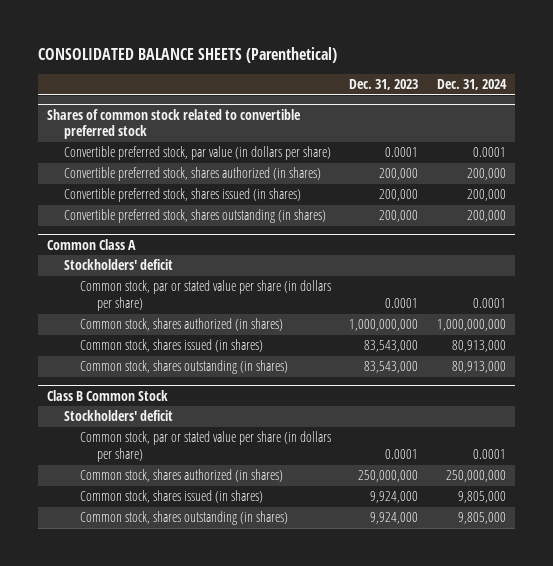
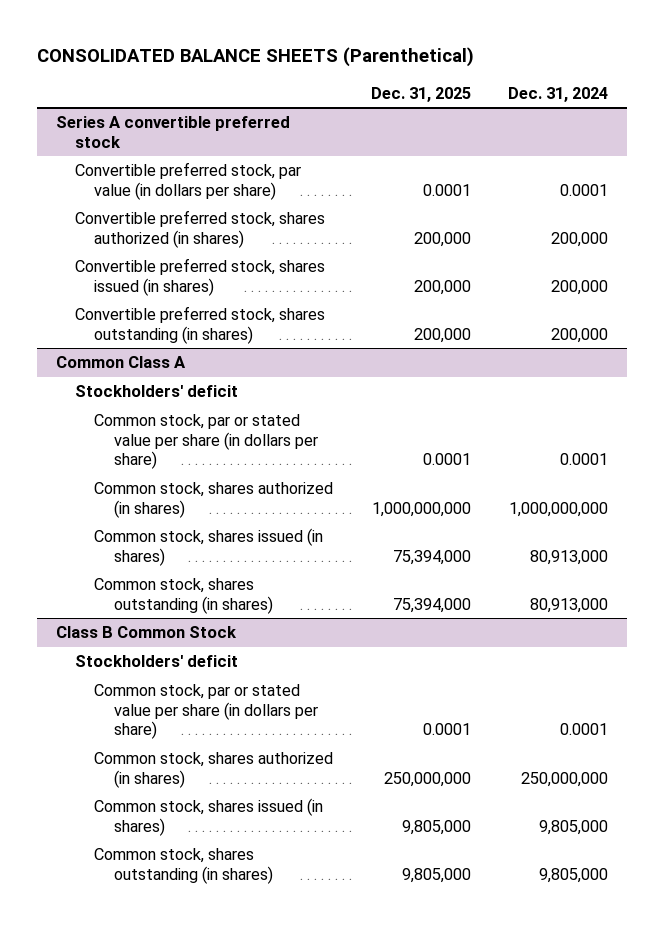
[349,79,419,91] Dec. 31, 2023 -> none
none -> [370,86,471,102] Dec. 31, 2025
[47,108,302,140] Shares of common stock related to convertible preferred stock -> [55,116,290,148] Series A convertible preferred stock

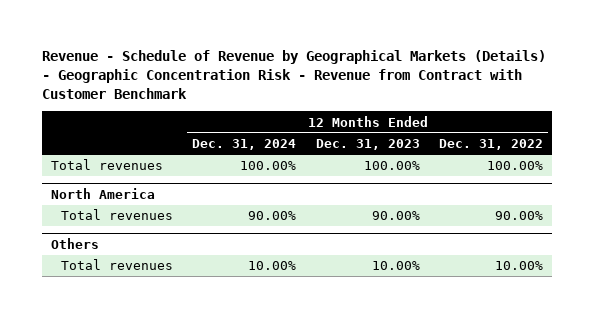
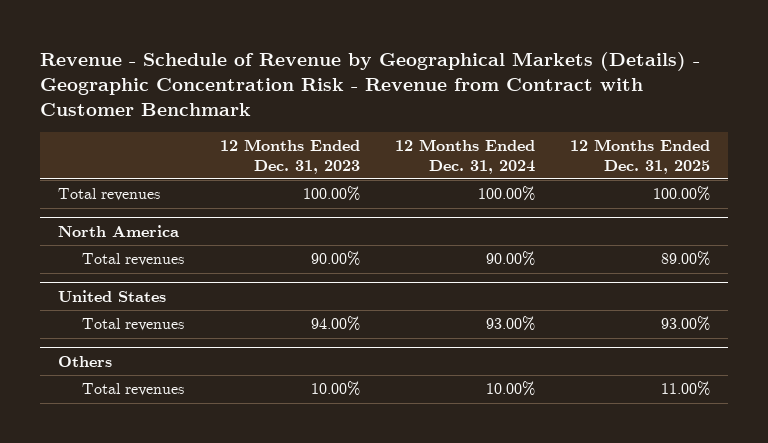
[438,138,543,150] Dec. 31, 2022 -> none
none -> [570,139,711,174] 12 Months Ended Dec. 31, 2025
none -> [57,289,166,302] United States
none -> [82,318,185,332] Total revenues

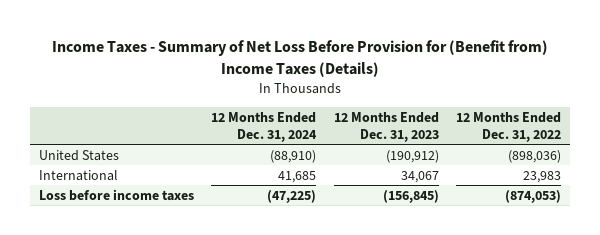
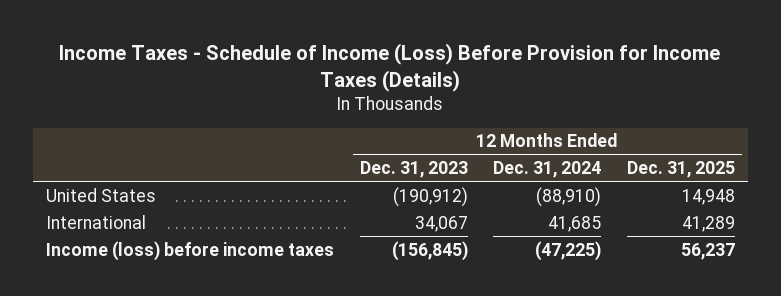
[52,40,549,77] Income Taxes - Summary of Net Loss Before Provision for (Benefit from) Income Taxes (Details) -> [59,43,721,93] Income Taxes - Schedule of Income (Loss) Before Provision for Income Taxes (Details)
[456,111,562,142] 12 Months Ended Dec. 31, 2022 -> none
none -> [627,161,736,179] Dec. 31, 2025
[38,188,194,201] Loss before income taxes -> [45,240,334,261] Income (loss) before income taxes

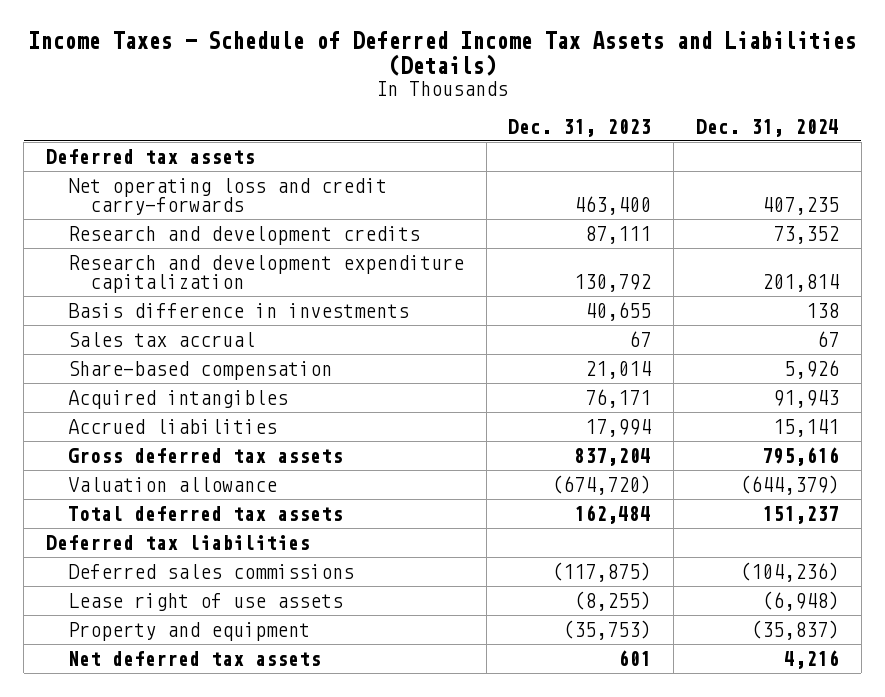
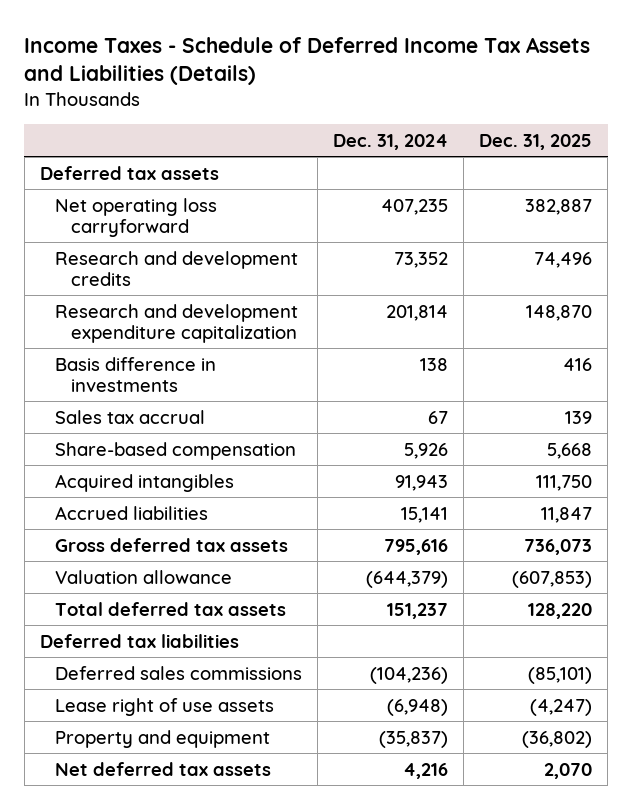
[508,118,652,137] Dec. 31, 2023 -> none
none -> [479,133,593,150] Dec. 31, 2025
[68,177,388,216] Net operating loss and credit carry-forwards -> [55,197,218,237] Net operating loss carryforward

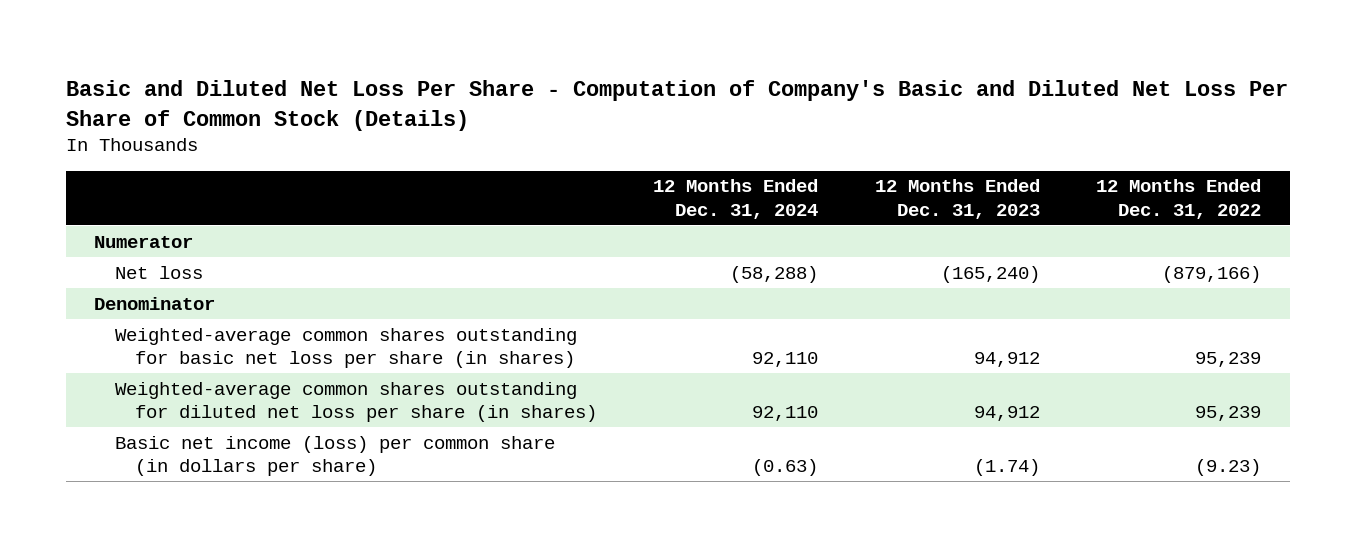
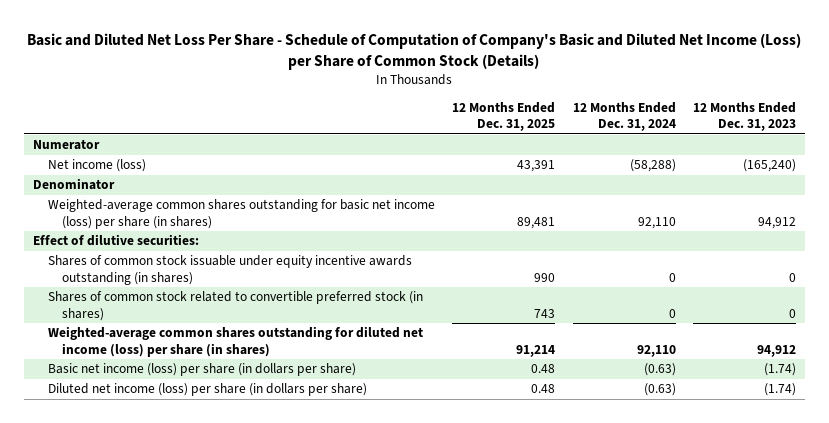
[66,79,1289,131] Basic and Diluted Net Loss Per Share - Computation of Company's Basic and Diluted Net Loss Per Share of Common Stock (Details) -> [27,32,802,70] Basic and Diluted Net Loss Per Share - Schedule of Computation of Company's Basic and Diluted Net Income (Loss) per Share of Common Stock (Details)
[1096,179,1262,219] 12 Months Ended Dec. 31, 2022 -> none
none -> [452,102,556,132] 12 Months Ended Dec. 31, 2025
[114,265,203,279] Net loss -> [47,159,146,173] Net income (loss)
[114,327,577,369] Weighted-average common shares outstanding for basic net loss per share (in shares) -> [47,199,435,229] Weighted-average common shares outstanding for basic net income (loss) per share (in shares)
none -> [32,234,199,247] Effect of dilutive securities:
none -> [47,255,412,285] Shares of common stock issuable under equity incentive awards outstanding (in shares)
none -> [47,291,423,321] Shares of common stock related to convertible preferred stock (in shares)
[114,381,597,423] Weighted-average common shares outstanding for diluted net loss per share (in shares) -> [47,326,423,357] Weighted-average common shares outstanding for diluted net income (loss) per share (in shares)
[114,435,555,477] Basic net income (loss) per common share (in dollars per share) -> [47,363,356,377] Basic net income (loss) per share (in dollars per share)
none -> [47,383,367,397] Diluted net income (loss) per share (in dollars per share)

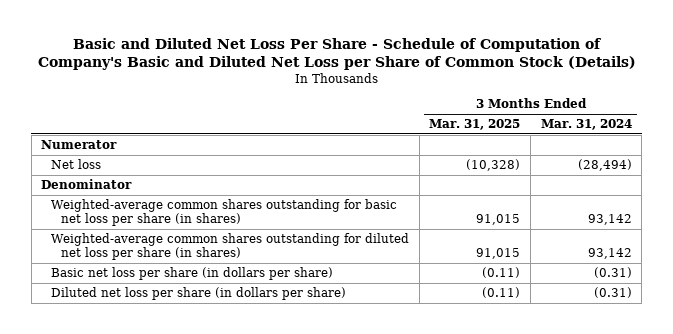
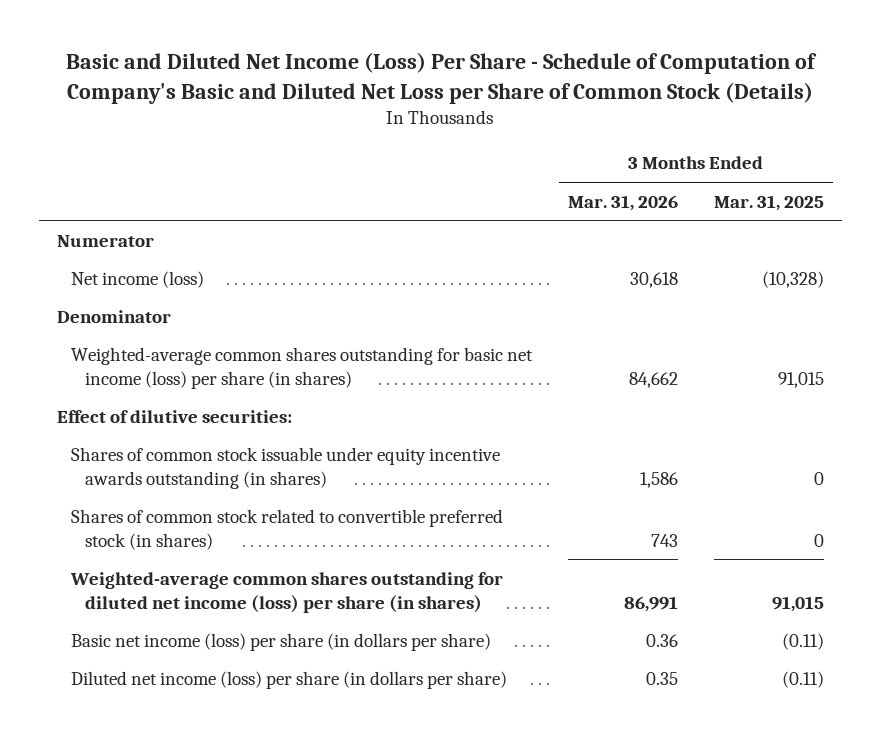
[37,38,636,71] Basic and Diluted Net Loss Per Share - Schedule of Computation of Company's Basic and Diluted Net Loss per Share of Common Stock (Details) -> [66,51,818,104] Basic and Diluted Net Income (Loss) Per Share - Schedule of Computation of Company's Basic and Diluted Net Loss per Share of Common Stock (Details)
[540,119,632,131] Mar. 31, 2024 -> none
none -> [568,194,679,211] Mar. 31, 2026
[51,159,102,170] Net loss -> [71,270,205,288] Net income (loss)
[51,199,398,227] Weighted-average common shares outstanding for basic net loss per share (in shares) -> [71,346,534,389] Weighted-average common shares outstanding for basic net income (loss) per share (in shares)
none -> [56,409,292,423] Effect of dilutive securities:
none -> [71,446,501,489] Shares of common stock issuable under equity incentive awards outstanding (in shares)
none -> [71,508,504,550] Shares of common stock related to convertible preferred stock (in shares)
[51,233,410,261] Weighted-average common shares outstanding for diluted net loss per share (in shares) -> [70,571,504,613] Weighted-average common shares outstanding for diluted net income (loss) per share (in shares)
[51,267,334,281] Basic net loss per share (in dollars per share) -> [71,632,492,651] Basic net income (loss) per share (in dollars per share)
[51,287,347,301] Diluted net loss per share (in dollars per share) -> [71,670,508,689] Diluted net income (loss) per share (in dollars per share)

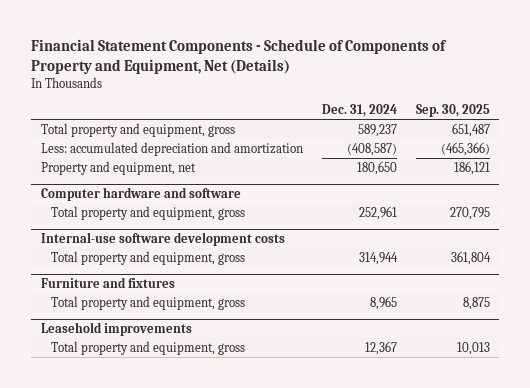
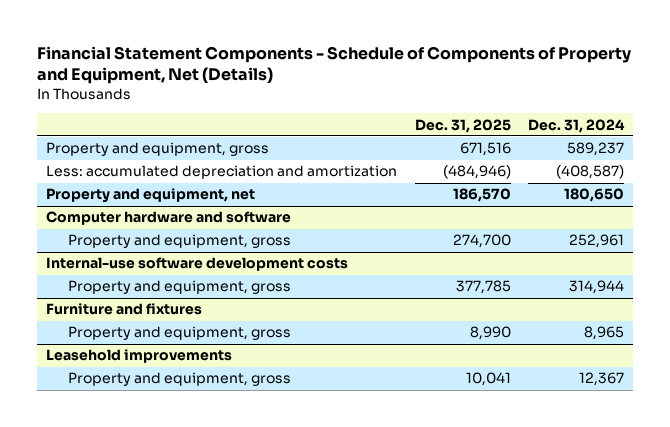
[415,104,490,118] Sep. 30, 2025 -> none
none -> [414,118,511,133] Dec. 31, 2025
[40,122,235,137] Total property and equipment, gross -> [45,142,269,157] Property and equipment, gross
[51,205,246,220] Total property and equipment, gross -> [68,234,292,249] Property and equipment, gross
[51,250,246,265] Total property and equipment, gross -> [68,280,292,295] Property and equipment, gross
[51,295,246,310] Total property and equipment, gross -> [68,326,292,341] Property and equipment, gross
[51,340,246,355] Total property and equipment, gross -> [68,372,292,387] Property and equipment, gross

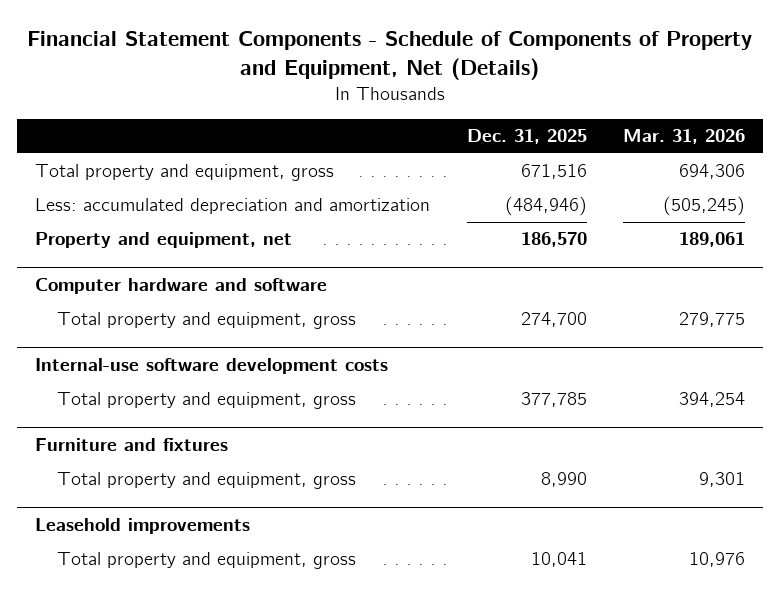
[528,118,626,133] Dec. 31, 2024 -> none
none -> [623,129,746,145] Mar. 31, 2026
[45,142,269,157] Property and equipment, gross -> [35,164,335,182] Total property and equipment, gross
[68,234,292,249] Property and equipment, gross -> [57,312,357,330] Total property and equipment, gross
[68,280,292,295] Property and equipment, gross -> [57,392,357,410] Total property and equipment, gross
[68,326,292,341] Property and equipment, gross -> [57,472,357,490] Total property and equipment, gross
[68,372,292,387] Property and equipment, gross -> [57,552,357,570] Total property and equipment, gross

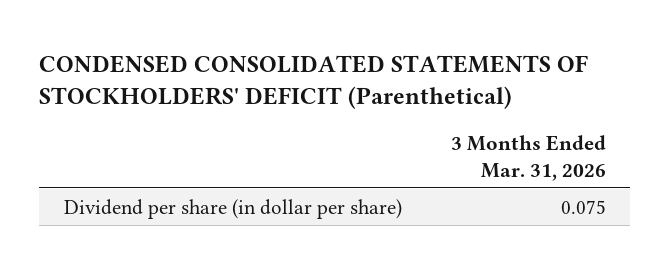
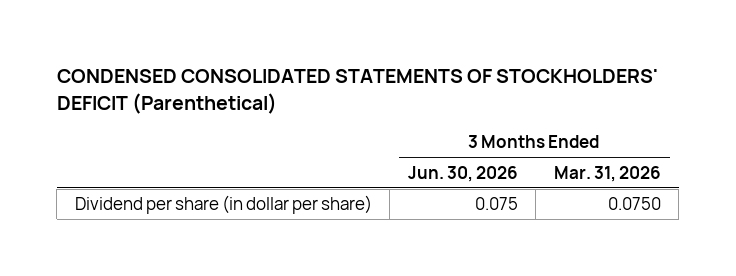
none -> [407,165,518,182] Jun. 30, 2026
[560,199,606,214] 0.075 -> [607,197,661,211] 0.0750

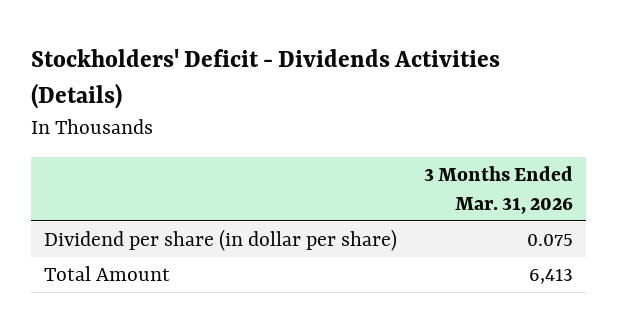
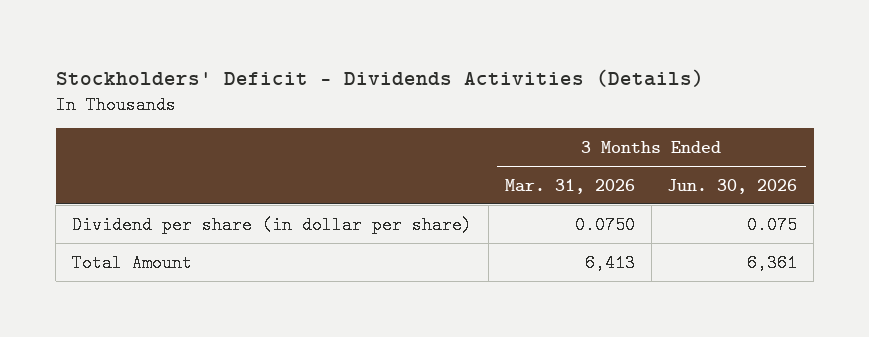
none -> [667,178,798,194] Jun. 30, 2026
[526,234,573,247] 0.075 -> [574,215,635,234] 0.0750

